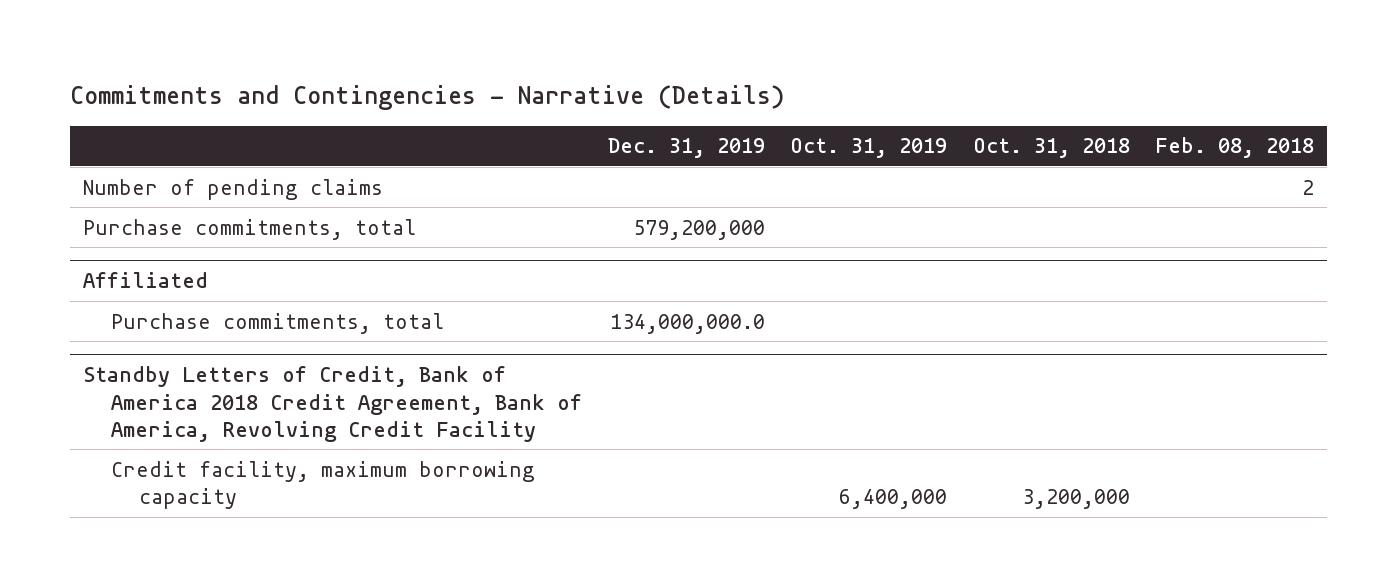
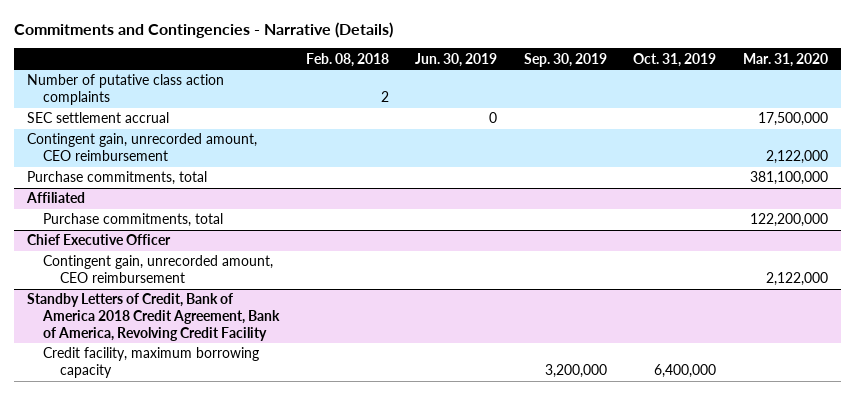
[607,138,765,159] Dec. 31, 2019 -> none
[972,138,1130,159] Oct. 31, 2018 -> none
none -> [415,52,498,67] Jun. 30, 2019
none -> [523,52,607,67] Sep. 30, 2019
none -> [742,52,828,67] Mar. 31, 2020
[83,178,384,200] Number of pending claims -> [26,74,224,106] Number of putative class action complaints
none -> [26,112,169,124] SEC settlement accrual
none -> [26,133,257,162] Contingent gain, unrecorded amount, CEO reimbursement
none -> [26,234,171,246] Chief Executive Officer
none -> [43,255,274,284] Contingent gain, unrecorded amount, CEO reimbursement

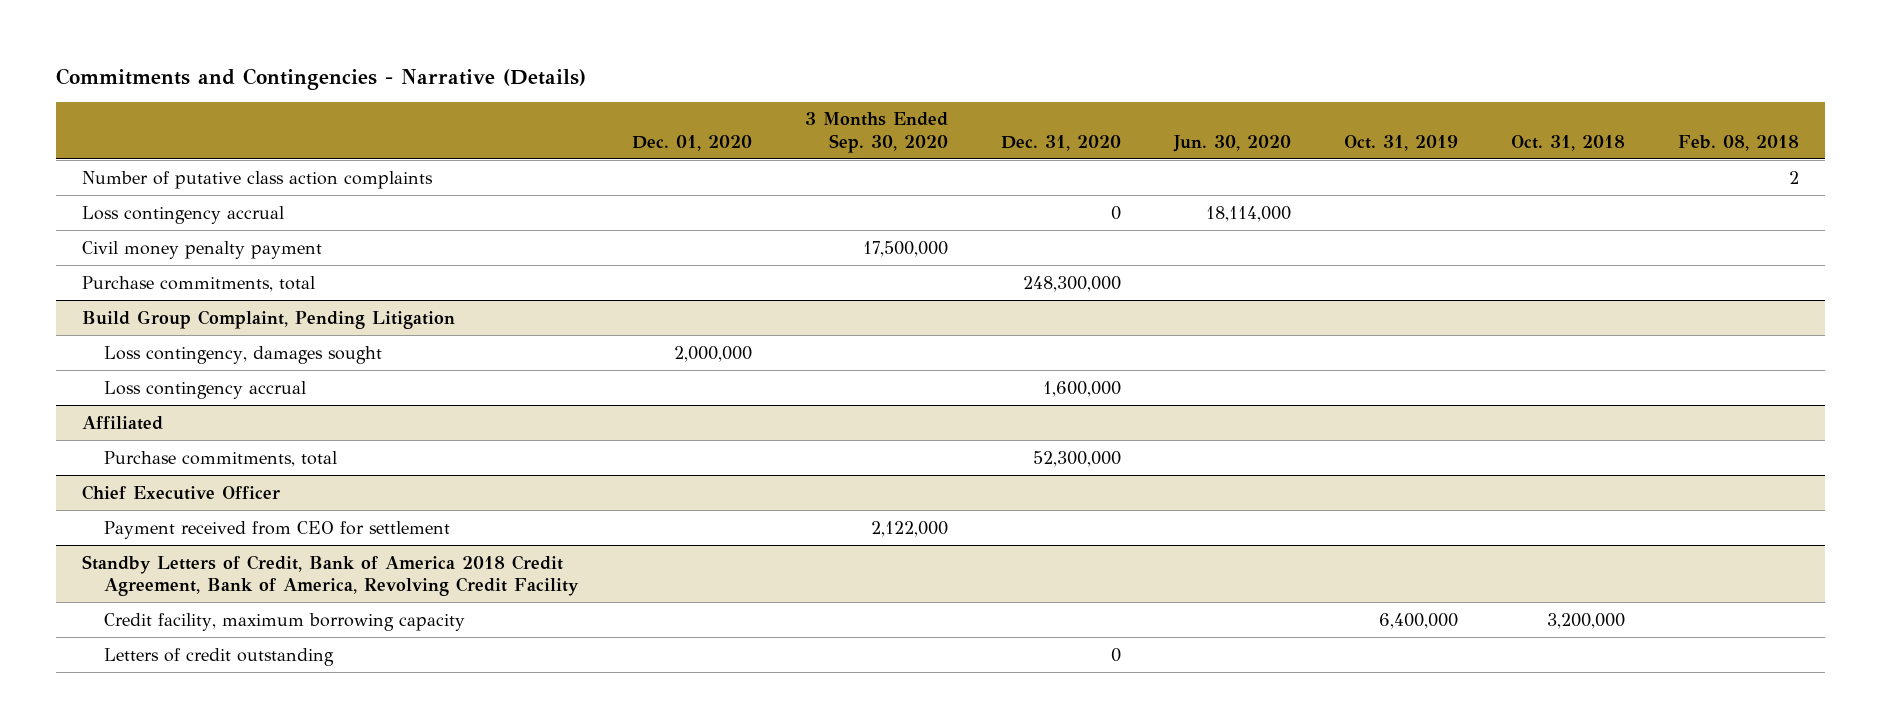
[415,52,498,67] Jun. 30, 2019 -> none
[523,52,607,67] Sep. 30, 2019 -> none
[742,52,828,67] Mar. 31, 2020 -> none
none -> [631,134,752,151] Dec. 01, 2020
none -> [804,112,948,153] 3 Months Ended Sep. 30, 2020
none -> [1000,134,1121,151] Dec. 31, 2020
none -> [1172,134,1291,152] Jun. 30, 2020
none -> [1510,134,1625,151] Oct. 31, 2018
[26,133,257,162] Contingent gain, unrecorded amount, CEO reimbursement -> none
[26,112,169,124] SEC settlement accrual -> [82,205,285,224] Loss contingency accrual
none -> [82,240,323,259] Civil money penalty payment
none -> [82,309,456,329] Build Group Complaint, Pending Litigation
none -> [104,345,383,364] Loss contingency, damages sought
none -> [104,380,307,399] Loss contingency accrual
[43,255,274,284] Contingent gain, unrecorded amount, CEO reimbursement -> none
none -> [104,520,451,539] Payment received from CEO for settlement
none -> [104,647,335,666] Letters of credit outstanding

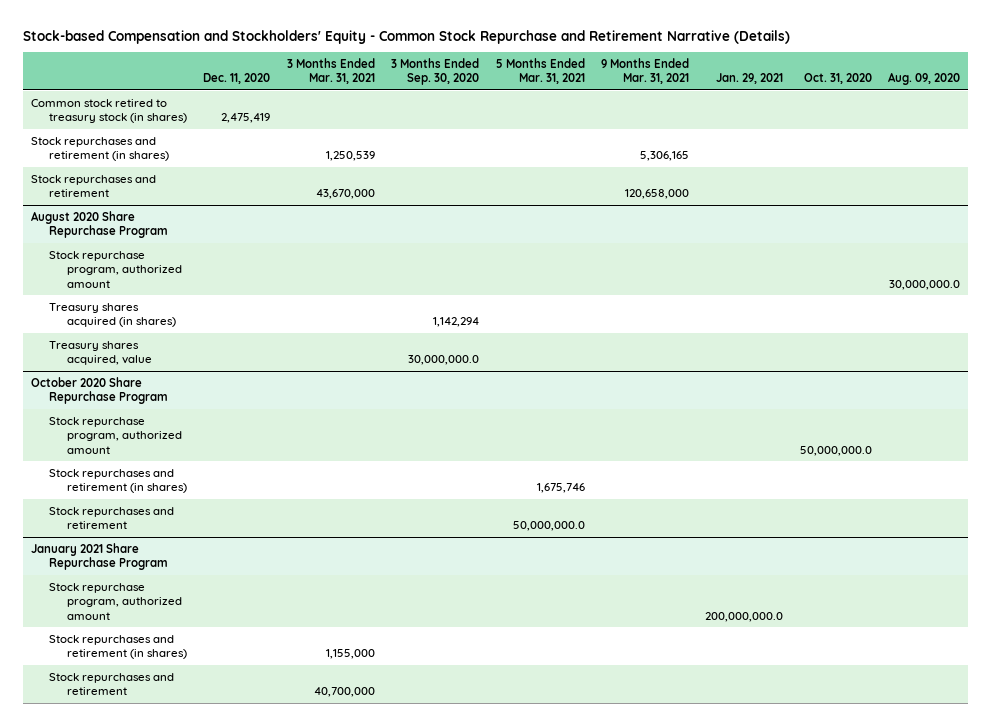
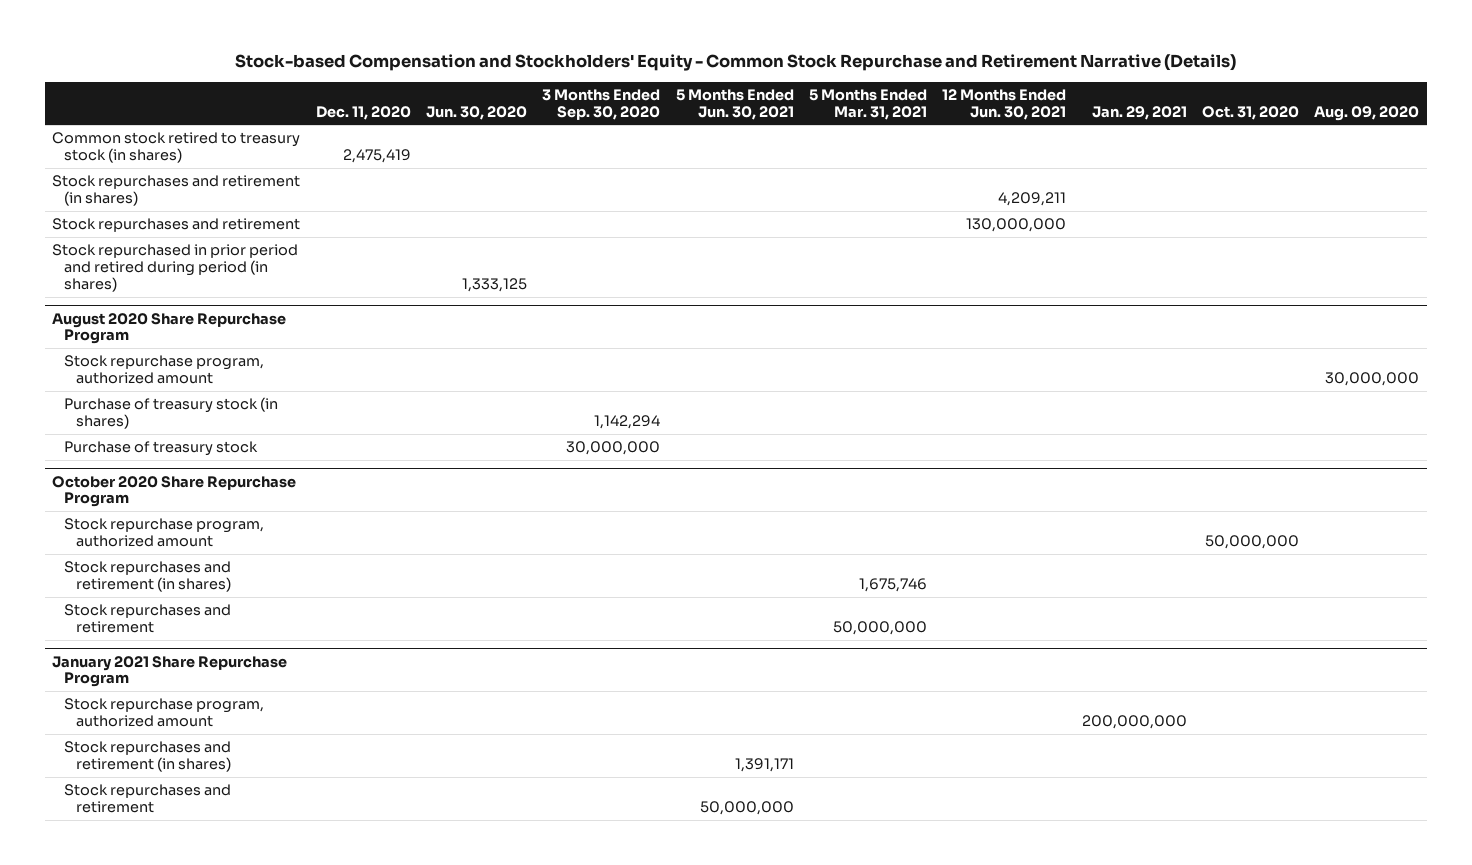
[286,57,375,85] 3 Months Ended Mar. 31, 2021 -> none
[600,57,689,85] 9 Months Ended Mar. 31, 2021 -> none
none -> [426,105,528,120] Jun. 30, 2020
none -> [675,88,794,120] 5 Months Ended Jun. 30, 2021
none -> [942,88,1067,120] 12 Months Ended Jun. 30, 2021
none -> [52,244,299,292] Stock repurchased in prior period and retired during period (in shares)
[48,340,152,366] Treasury shares acquired, value -> none
[889,280,961,291] 30,000,000.0 -> [1325,372,1420,387] 30,000,000
[48,302,176,328] Treasury shares acquired (in shares) -> [64,397,279,430] Purchase of treasury stock (in shares)
none -> [64,441,259,457] Purchase of treasury stock
[799,446,872,457] 50,000,000.0 -> [1204,535,1299,550] 50,000,000
[512,521,585,532] 50,000,000.0 -> [833,621,928,636] 50,000,000
[705,612,784,623] 200,000,000.0 -> [1081,715,1187,730] 200,000,000

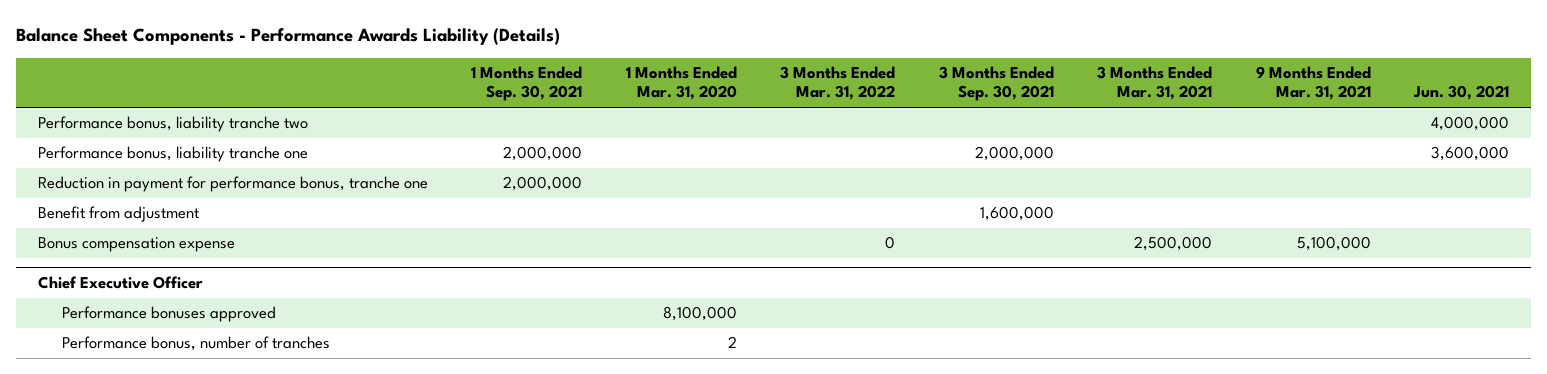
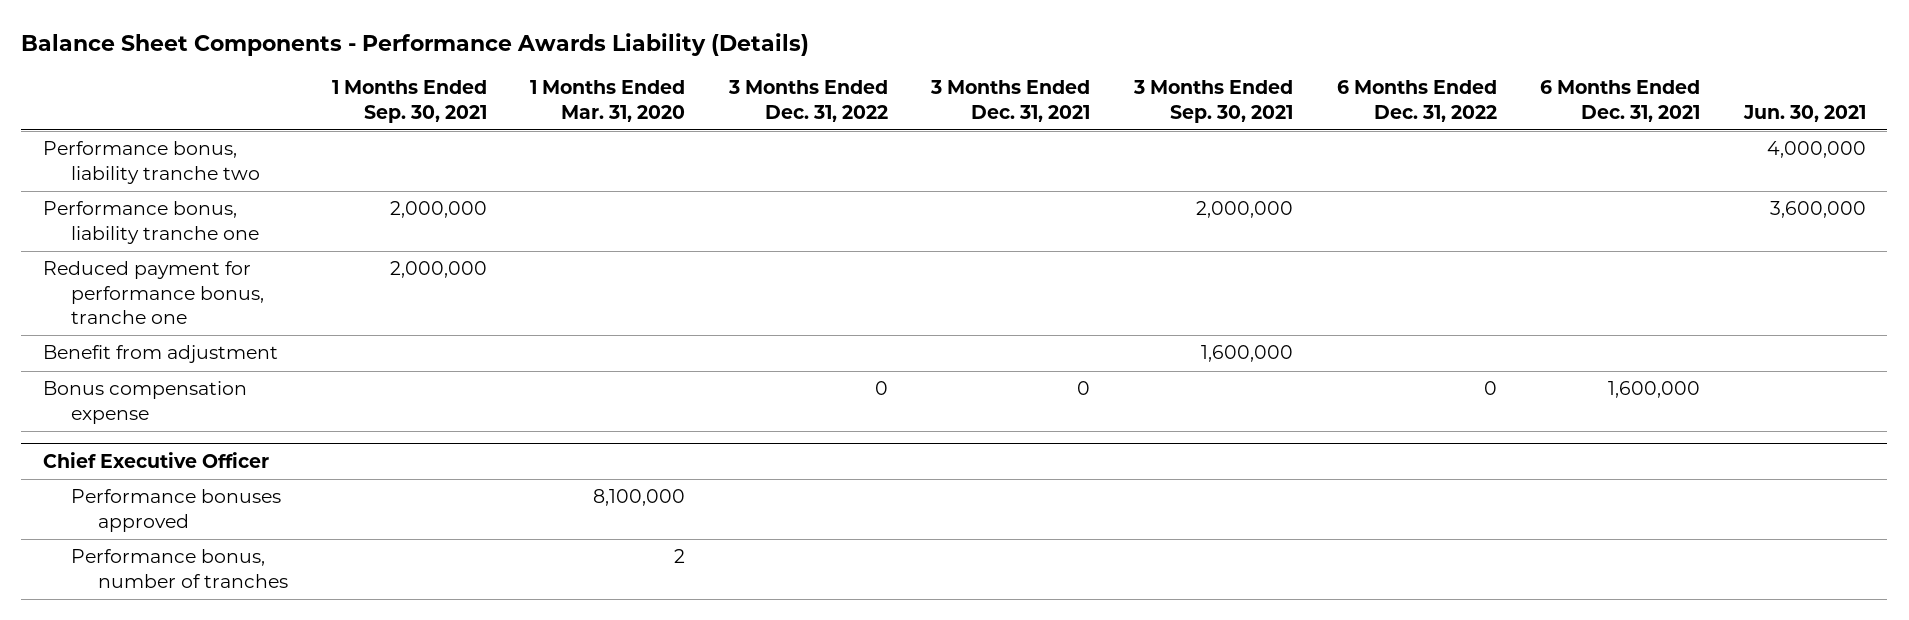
[780,66,896,101] 3 Months Ended Mar. 31, 2022 -> none
[1097,66,1213,101] 3 Months Ended Mar. 31, 2021 -> none
[1255,66,1371,101] 9 Months Ended Mar. 31, 2021 -> none
none -> [727,80,888,122] 3 Months Ended Dec. 31, 2022
none -> [930,80,1091,122] 3 Months Ended Dec. 31, 2021
none -> [1336,80,1497,122] 6 Months Ended Dec. 31, 2022
none -> [1540,80,1701,122] 6 Months Ended Dec. 31, 2021
[37,176,428,193] Reduction in payment for performance bonus, tranche one -> [42,261,264,325] Reduced payment for performance bonus, tranche one

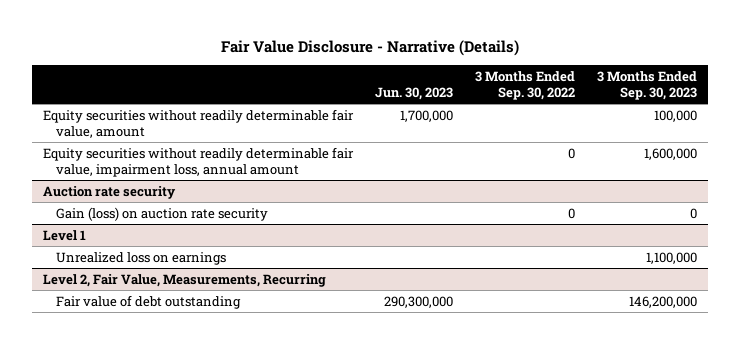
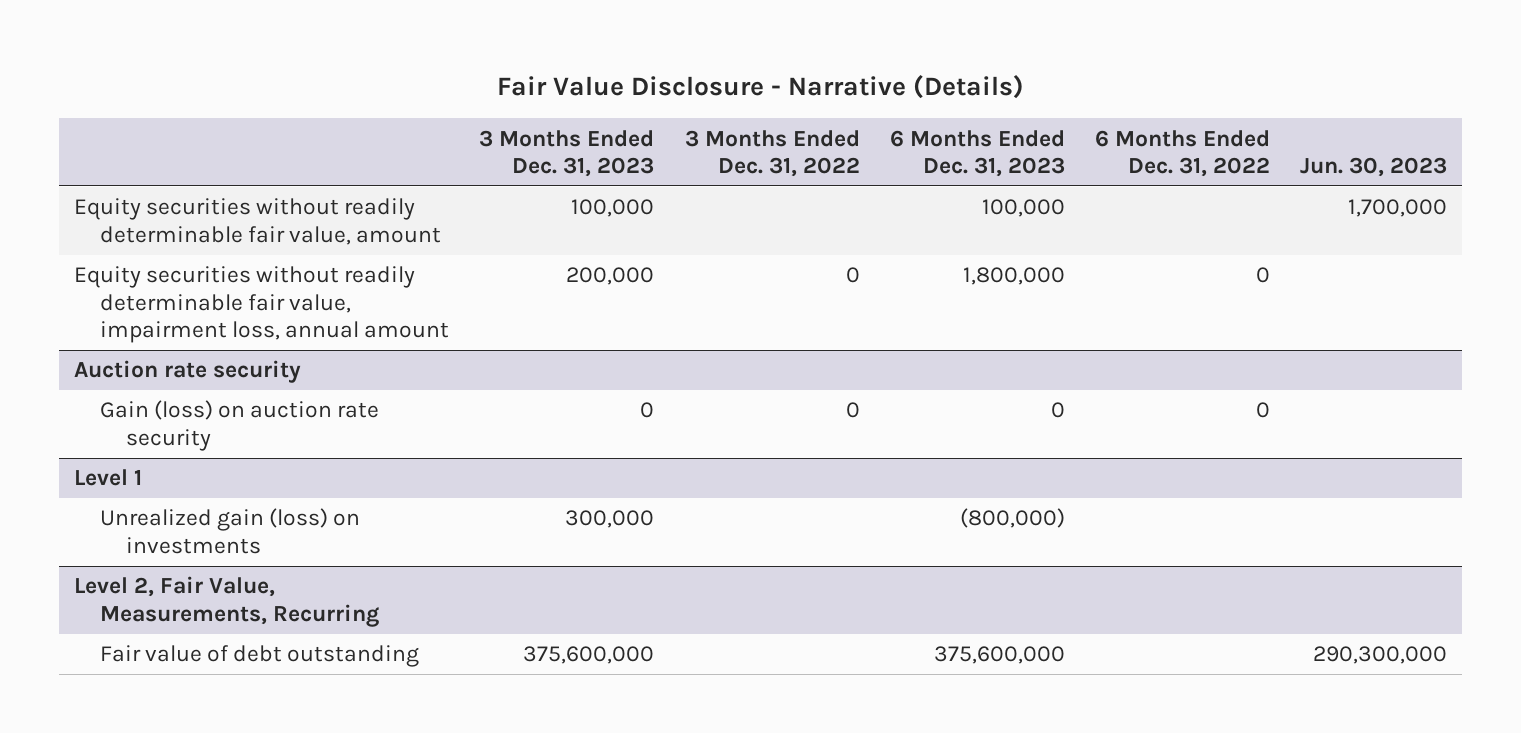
[474,70,575,101] 3 Months Ended Sep. 30, 2022 -> none
[596,70,697,101] 3 Months Ended Sep. 30, 2023 -> none
none -> [479,129,655,178] 3 Months Ended Dec. 31, 2023
none -> [684,129,860,178] 3 Months Ended Dec. 31, 2022
none -> [889,129,1065,178] 6 Months Ended Dec. 31, 2023
none -> [1094,129,1270,178] 6 Months Ended Dec. 31, 2022
[56,251,227,265] Unrealized loss on earnings -> [100,508,361,554] Unrealized gain (loss) on investments

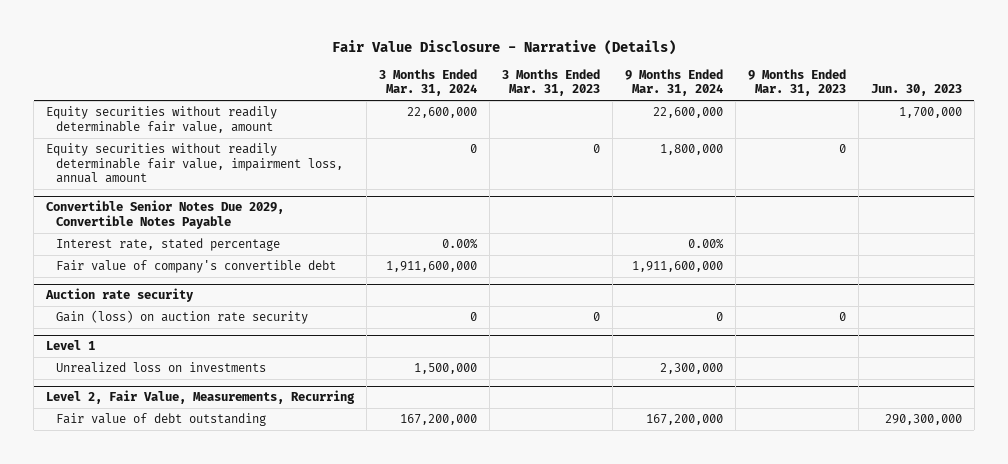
[479,129,655,178] 3 Months Ended Dec. 31, 2023 -> none
[684,129,860,178] 3 Months Ended Dec. 31, 2022 -> none
[889,129,1065,178] 6 Months Ended Dec. 31, 2023 -> none
[1094,129,1270,178] 6 Months Ended Dec. 31, 2022 -> none
none -> [378,68,477,97] 3 Months Ended Mar. 31, 2024
none -> [501,68,600,97] 3 Months Ended Mar. 31, 2023
none -> [624,68,723,97] 9 Months Ended Mar. 31, 2024
none -> [747,68,846,97] 9 Months Ended Mar. 31, 2023
none -> [46,200,285,229] Convertible Senior Notes Due 2029, Convertible Notes Payable
none -> [56,238,281,252] Interest rate, stated percentage
none -> [56,260,337,274] Fair value of company's convertible debt
[100,508,361,554] Unrealized gain (loss) on investments -> [56,362,267,374] Unrealized loss on investments

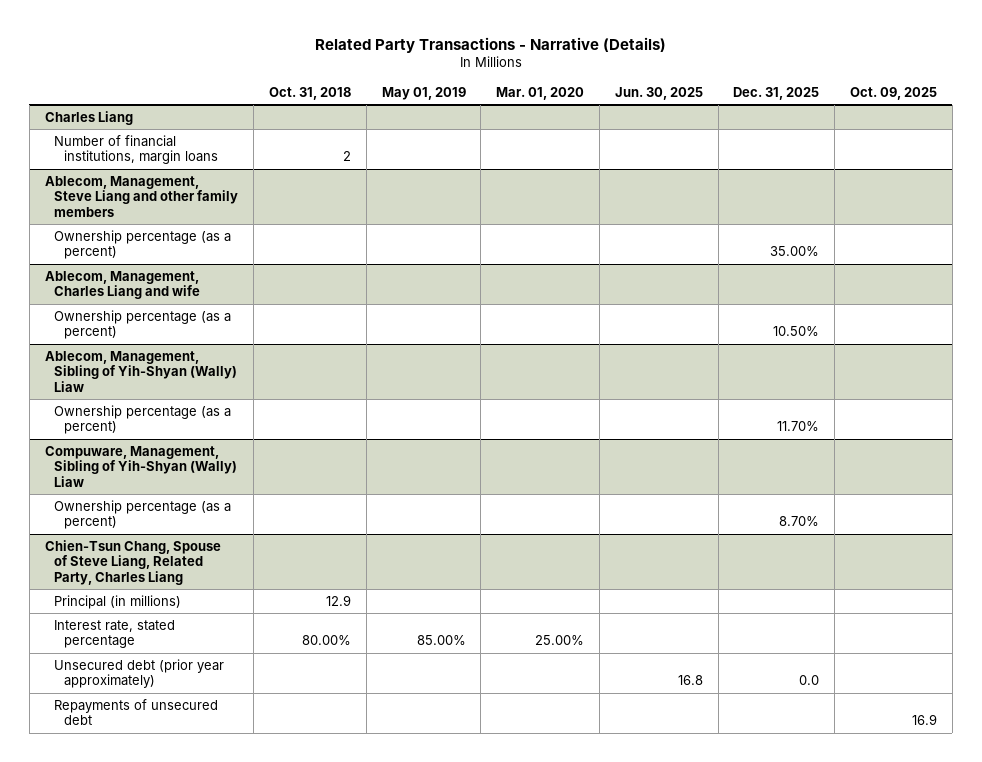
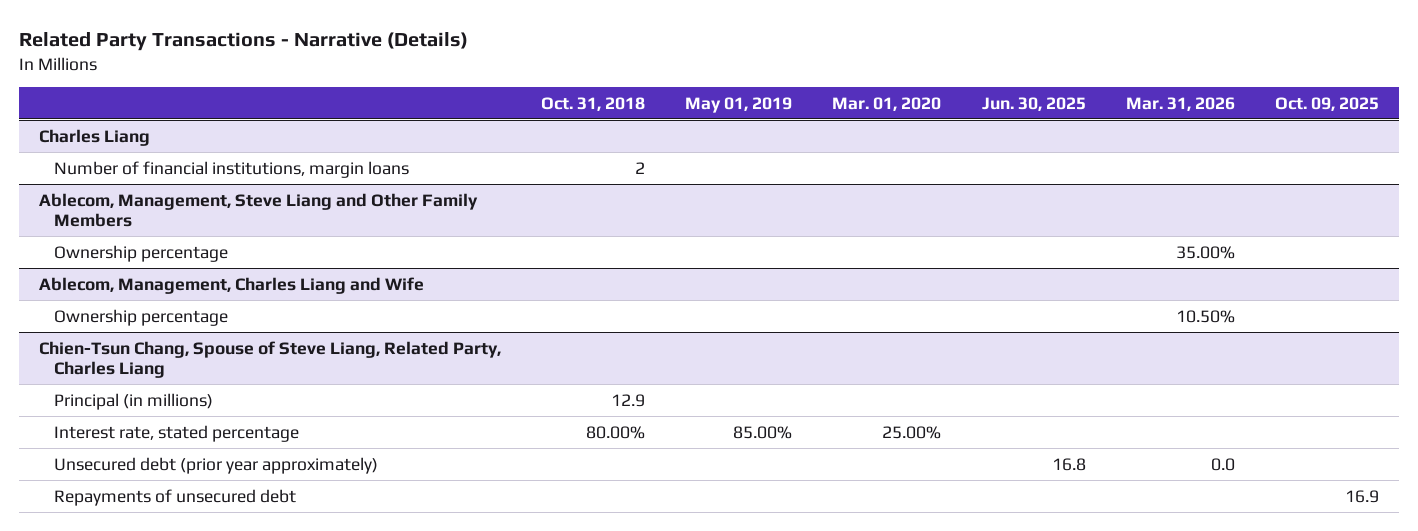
[733,86,820,100] Dec. 31, 2025 -> none
none -> [1125,96,1235,111] Mar. 31, 2026
[44,350,238,393] Ablecom, Management, Sibling of Yih-Shyan (Wally) Liaw -> none
[54,404,232,435] Ownership percentage (as a percent) -> none
[44,445,238,488] Compuware, Management, Sibling of Yih-Shyan (Wally) Liaw -> none
[54,499,232,530] Ownership percentage (as a percent) -> none
[44,175,239,218] Ablecom, Management, Steve Liang and other family members -> [38,192,478,228] Ablecom, Management, Steve Liang and Other Family Members
[54,229,232,260] Ownership percentage (as a percent) -> [53,244,228,262] Ownership percentage
[44,270,201,300] Ablecom, Management, Charles Liang and wife -> [38,276,424,294] Ablecom, Management, Charles Liang and Wife
[54,309,232,340] Ownership percentage (as a percent) -> [53,308,228,326] Ownership percentage

